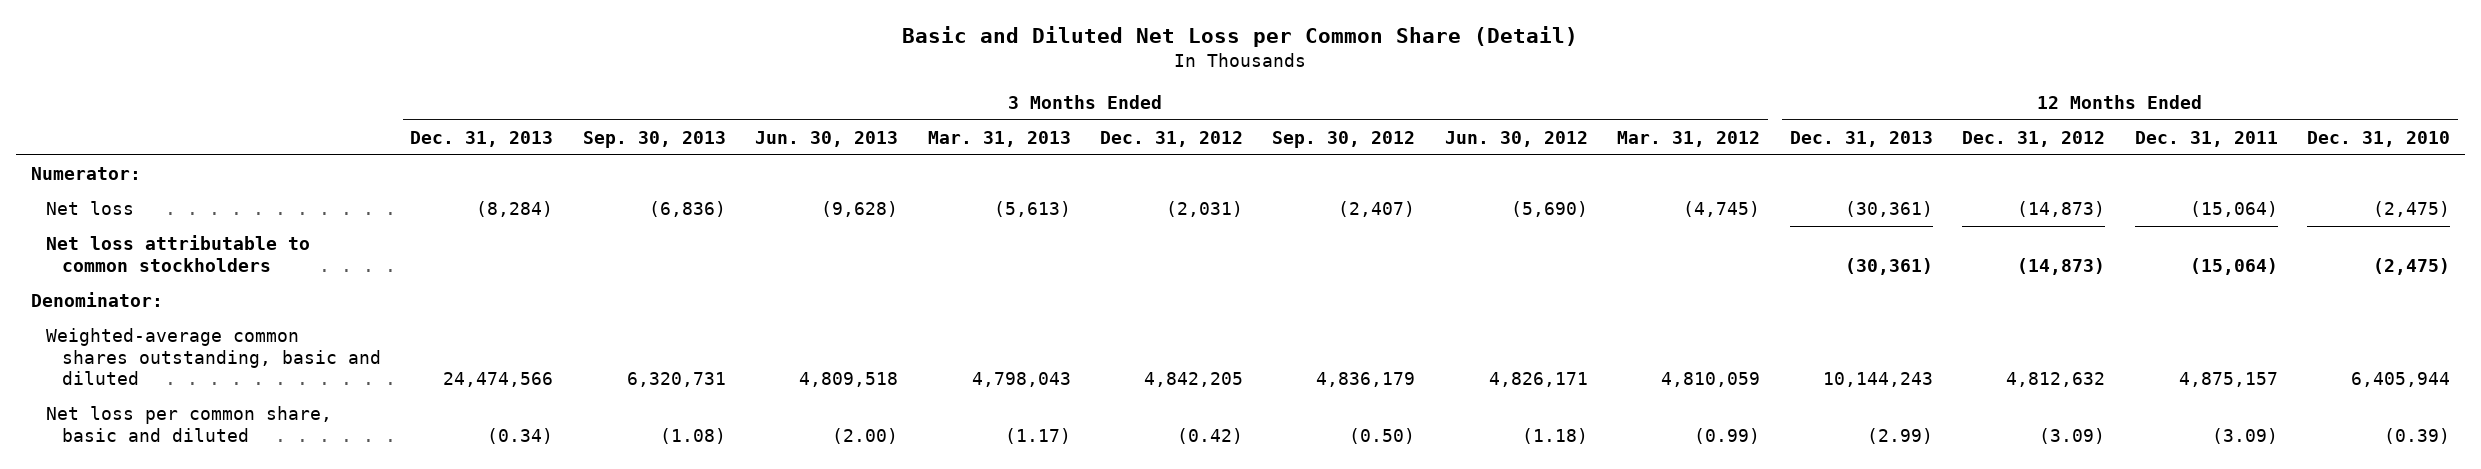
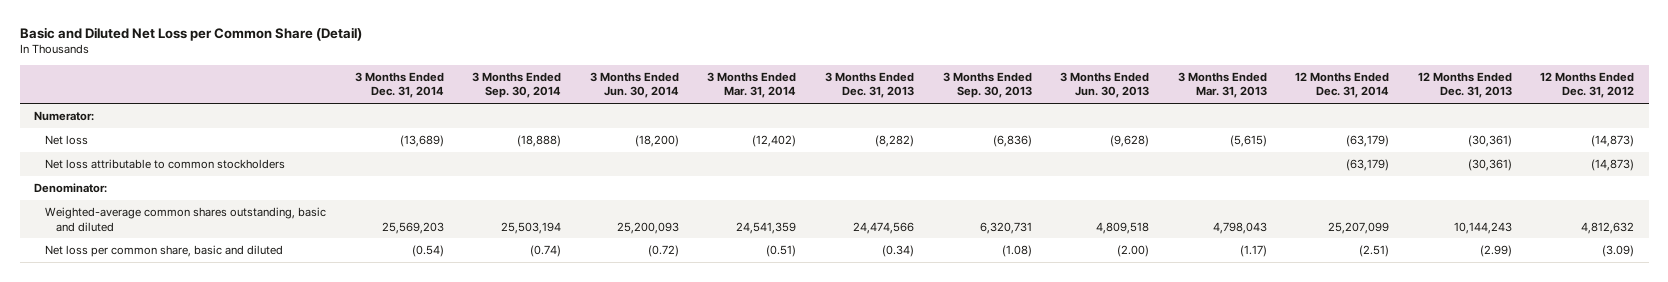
[1100,130,1244,147] Dec. 31, 2012 -> none
[1272,130,1416,148] Sep. 30, 2012 -> none
[1444,130,1588,147] Jun. 30, 2012 -> none
[1617,130,1761,147] Mar. 31, 2012 -> none
[2134,130,2278,147] Dec. 31, 2011 -> none
[2307,130,2451,147] Dec. 31, 2010 -> none
none -> [354,71,444,99] 3 Months Ended Dec. 31, 2014
none -> [472,71,562,99] 3 Months Ended Sep. 30, 2014
none -> [589,71,679,99] 3 Months Ended Jun. 30, 2014
none -> [707,71,797,99] 3 Months Ended Mar. 31, 2014
none -> [1295,71,1390,99] 12 Months Ended Dec. 31, 2014
[476,200,554,217] (8,284) -> [874,134,914,147] (8,282)
[993,200,1071,217] (5,613) -> [1229,134,1267,147] (5,615)

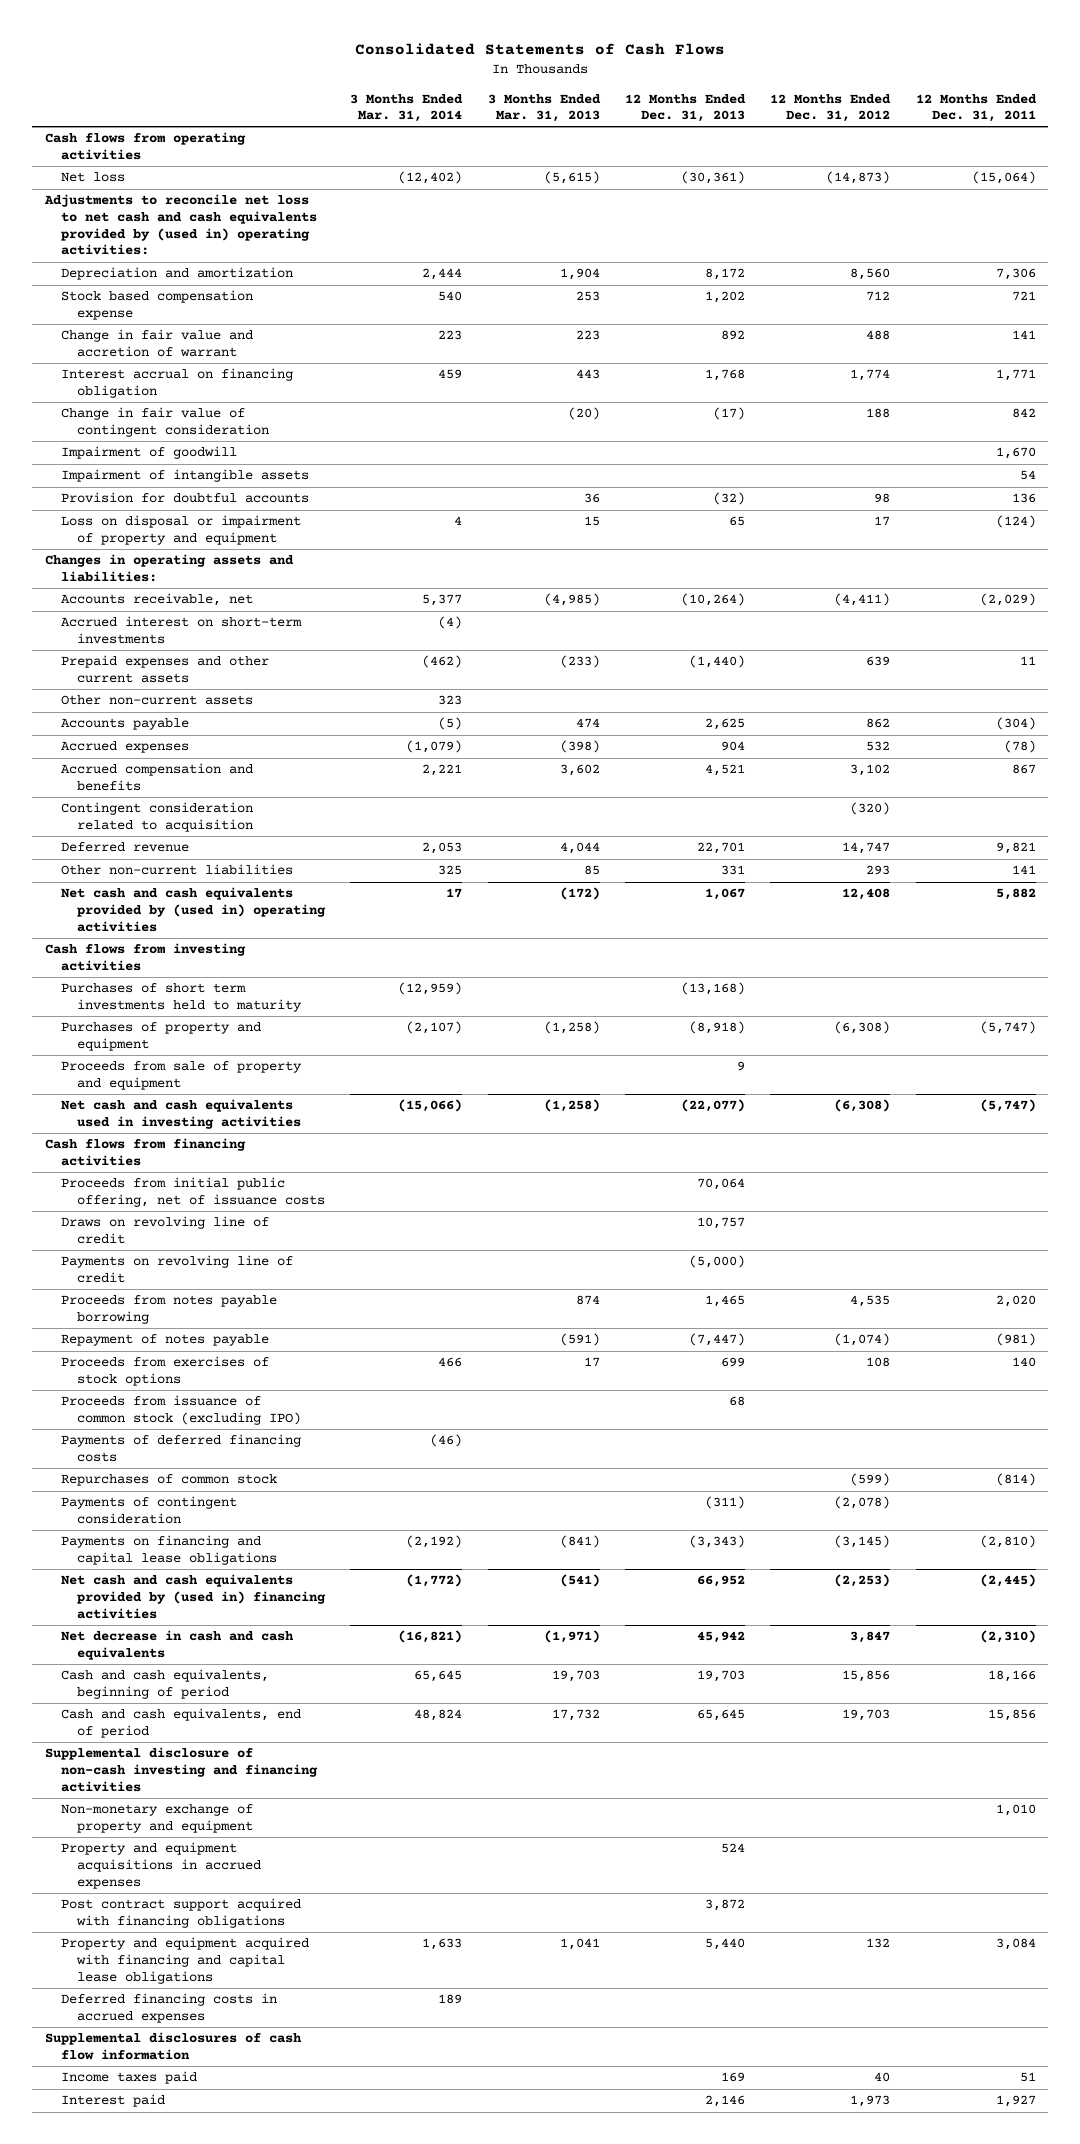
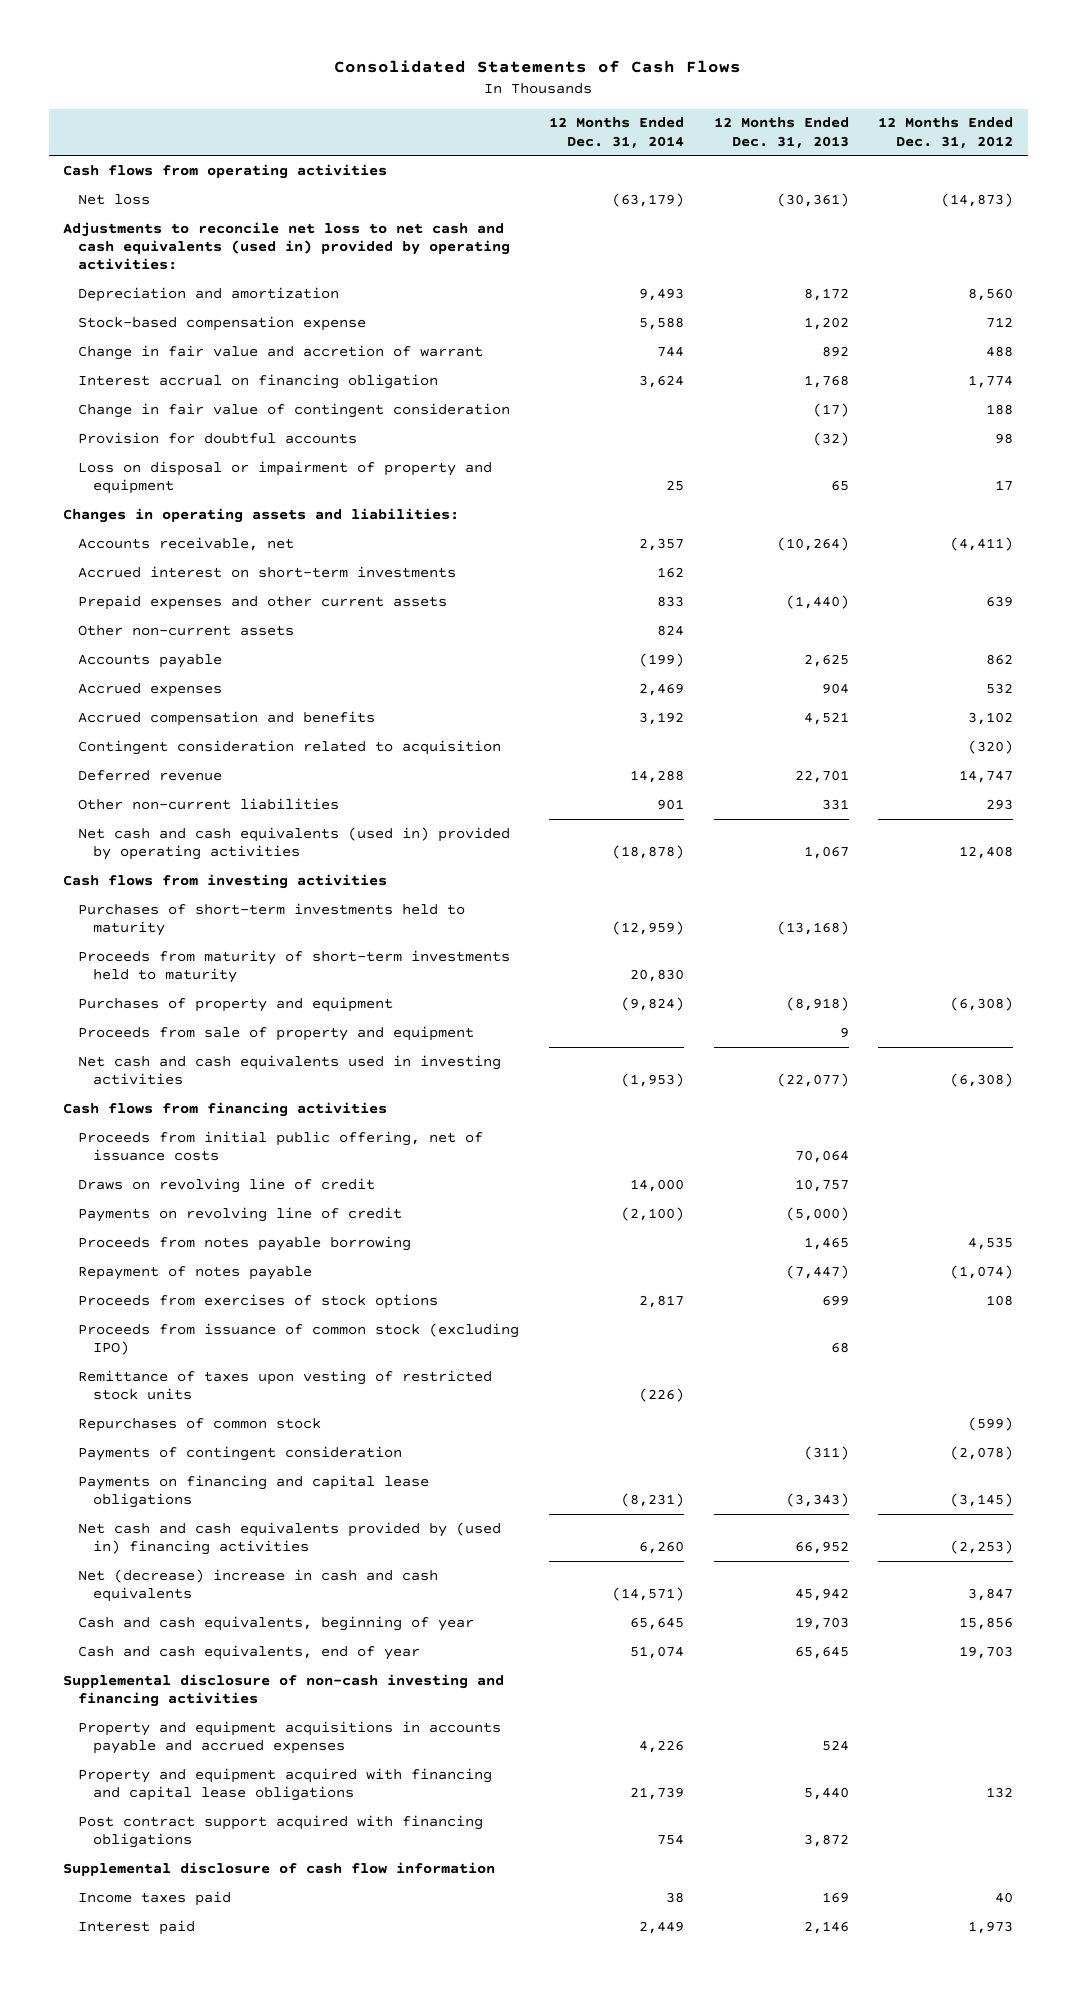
[350,93,464,123] 3 Months Ended Mar. 31, 2014 -> none
[487,93,601,123] 3 Months Ended Mar. 31, 2013 -> none
[915,93,1037,123] 12 Months Ended Dec. 31, 2011 -> none
none -> [548,117,684,149] 12 Months Ended Dec. 31, 2014
[43,194,317,256] Adjustments to reconcile net loss to net cash and cash equivalents provided by (used in) operating activities: -> [63,221,511,271] Adjustments to reconcile net loss to net cash and cash equivalents (used in) provided by operating activities:
[60,290,253,321] Stock based compensation expense -> [78,315,367,331] Stock-based compensation expense
[60,446,237,460] Impairment of goodwill -> none
[60,469,309,483] Impairment of intangible assets -> none
[60,887,326,932] Net cash and cash equivalents provided by (used in) operating activities -> [78,826,511,861] Net cash and cash equivalents (used in) provided by operating activities
[60,983,302,1013] Purchases of short term investments held to maturity -> [78,902,466,937] Purchases of short-term investments held to maturity
none -> [78,949,511,984] Proceeds from maturity of short-term investments held to maturity
[60,1434,301,1463] Payments of deferred financing costs -> none
none -> [78,1369,493,1401] Remittance of taxes upon vesting of restricted stock units
[60,1630,294,1661] Net decrease in cash and cash equivalents -> [78,1568,439,1603] Net (decrease) increase in cash and cash equivalents
[60,1669,269,1700] Cash and cash equivalents, beginning of period -> [78,1615,475,1631] Cash and cash equivalents, beginning of year
[60,1708,301,1739] Cash and cash equivalents, end of period -> [78,1644,421,1660] Cash and cash equivalents, end of year
[60,1804,253,1834] Non-monetary exchange of property and equipment -> none
[60,1842,261,1889] Property and equipment acquisitions in accrued expenses -> [78,1720,502,1755] Property and equipment acquisitions in accounts payable and accrued expenses
[60,1993,277,2024] Deferred financing costs in accrued expenses -> none
[60,1898,301,1929] Post contract support acquired with financing obligations -> [78,1814,484,1849] Post contract support acquired with financing obligations
[44,2032,302,2061] Supplemental disclosures of cash flow information -> [63,1861,496,1876] Supplemental disclosure of cash flow information

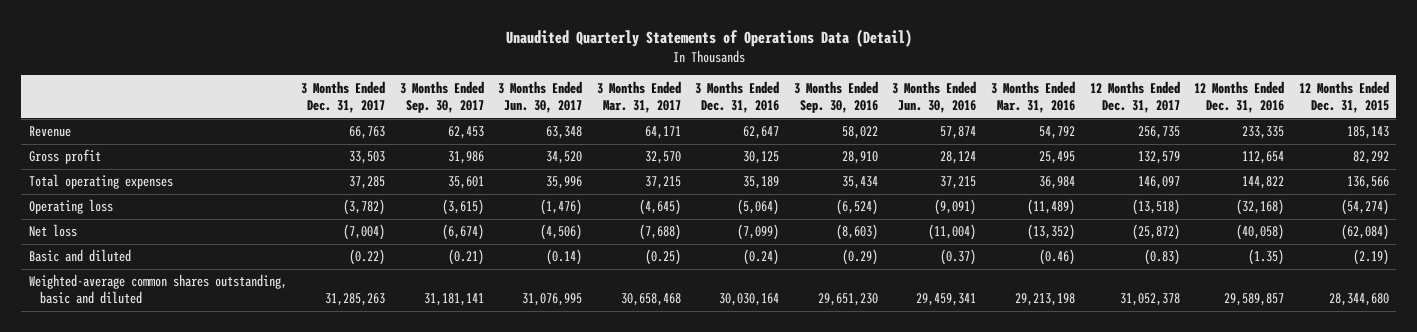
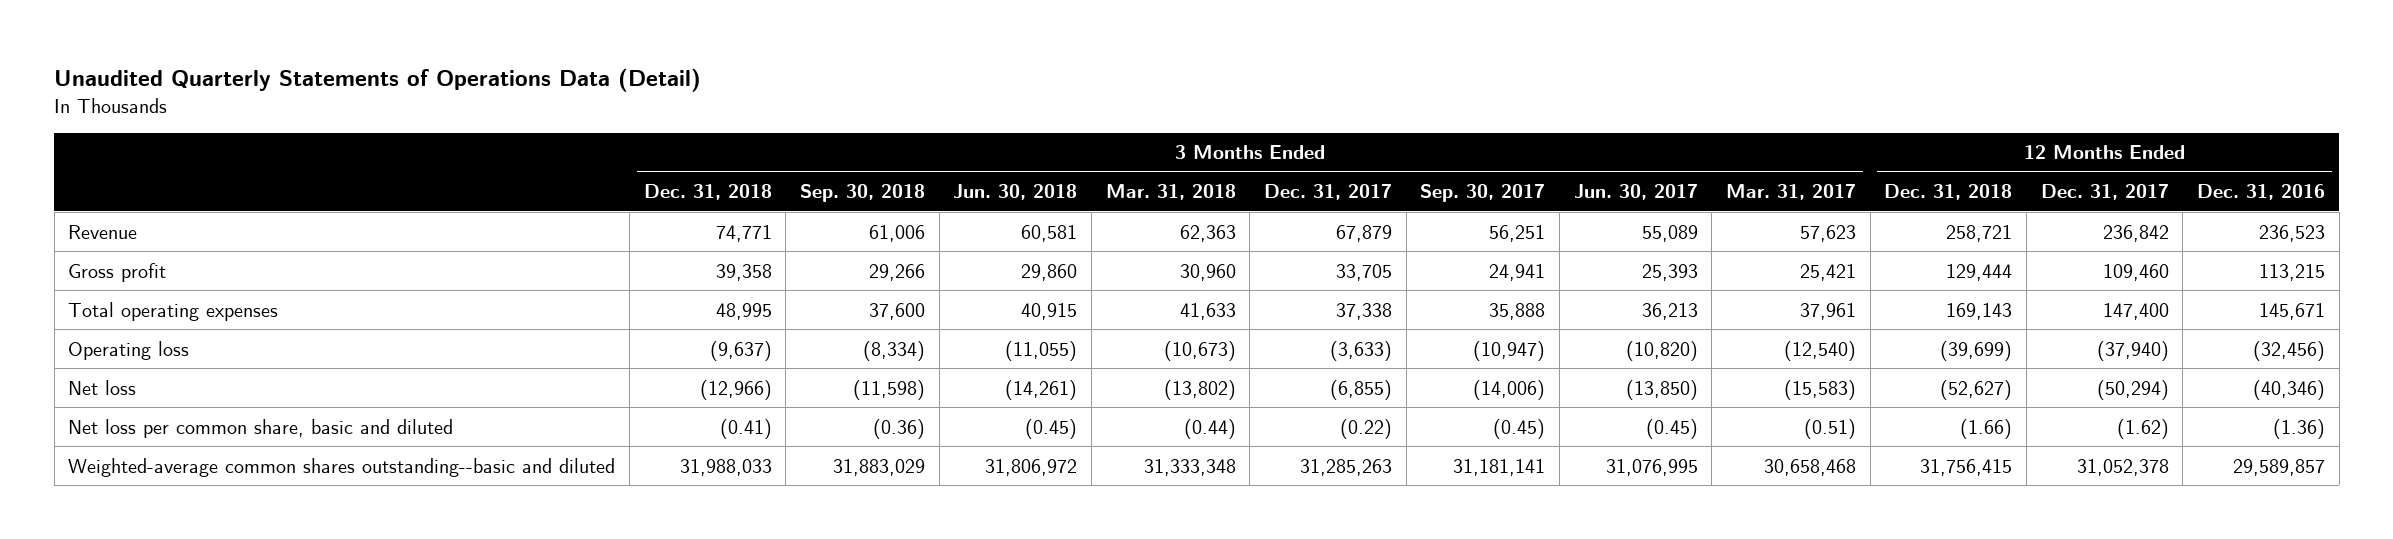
[695,80,780,113] 3 Months Ended Dec. 31, 2016 -> none
[793,80,878,113] 3 Months Ended Sep. 30, 2016 -> none
[892,80,977,113] 3 Months Ended Jun. 30, 2016 -> none
[990,80,1075,113] 3 Months Ended Mar. 31, 2016 -> none
[1298,80,1389,113] 12 Months Ended Dec. 31, 2015 -> none
none -> [643,184,772,201] Dec. 31, 2018
none -> [800,184,926,203] Sep. 30, 2018
none -> [953,184,1078,201] Jun. 30, 2018
none -> [1105,184,1236,201] Mar. 31, 2018
none -> [1884,184,2013,201] Dec. 31, 2018
[349,126,386,140] 66,763 -> [1336,224,1393,242] 67,879
[447,126,484,140] 62,453 -> [1489,224,1546,242] 56,251
[546,126,583,140] 63,348 -> [1641,224,1698,242] 55,089
[644,126,681,140] 64,171 -> [1800,224,1857,242] 57,623
[1137,126,1180,140] 256,735 -> [2102,224,2169,242] 236,842
[1242,126,1285,140] 233,335 -> [2259,224,2326,242] 236,523
[349,151,386,165] 33,503 -> [1336,263,1393,281] 33,705
[447,151,484,165] 31,986 -> [1489,263,1546,281] 24,941
[546,151,583,165] 34,520 -> [1641,263,1698,281] 25,393
[644,151,681,165] 32,570 -> [1800,263,1857,281] 25,421
[1137,151,1180,165] 132,579 -> [2102,263,2169,281] 109,460
[1242,151,1285,165] 112,654 -> [2259,263,2326,281] 113,215
[349,176,386,190] 37,285 -> [1336,302,1393,320] 37,338
[447,176,484,190] 35,601 -> [1489,302,1546,320] 35,888
[546,176,583,190] 35,996 -> [1641,302,1698,320] 36,213
[644,176,681,190] 37,215 -> [1800,302,1857,320] 37,961
[1137,176,1180,190] 146,097 -> [2102,302,2169,320] 147,400
[1242,176,1285,190] 144,822 -> [2259,302,2326,320] 145,671
[343,199,386,216] (3,782) -> [1330,340,1393,361] (3,633)
[441,199,484,216] (3,615) -> [1473,340,1546,361] (10,947)
[540,199,583,216] (1,476) -> [1625,340,1698,361] (10,820)
[638,199,681,216] (4,645) -> [1784,340,1857,361] (12,540)
[1131,199,1180,216] (13,518) -> [2096,340,2169,361] (37,940)
[1236,199,1285,216] (32,168) -> [2253,340,2326,361] (32,456)
[343,224,386,241] (7,004) -> [1330,379,1393,400] (6,855)
[441,224,484,241] (6,674) -> [1473,379,1546,400] (14,006)
[540,224,583,241] (4,506) -> [1625,379,1698,400] (13,850)
[638,224,681,241] (7,688) -> [1784,379,1857,400] (15,583)
[1131,224,1180,241] (25,872) -> [2096,379,2169,400] (50,294)
[1236,224,1285,241] (40,058) -> [2253,379,2326,400] (40,346)
[28,249,131,263] Basic and diluted -> [68,418,454,438] Net loss per common share, basic and diluted
[447,249,484,266] (0.21) -> [1493,418,1546,439] (0.45)
[546,249,583,266] (0.14) -> [1645,418,1698,439] (0.45)
[644,249,681,266] (0.25) -> [1804,418,1857,439] (0.51)
[1143,249,1180,266] (0.83) -> [2116,418,2169,439] (1.62)
[1248,249,1285,266] (1.35) -> [2273,418,2326,439] (1.36)
[28,274,287,305] Weighted-average common shares outstanding, basic and diluted -> [68,457,616,477] Weighted-average common shares outstanding--basic and diluted

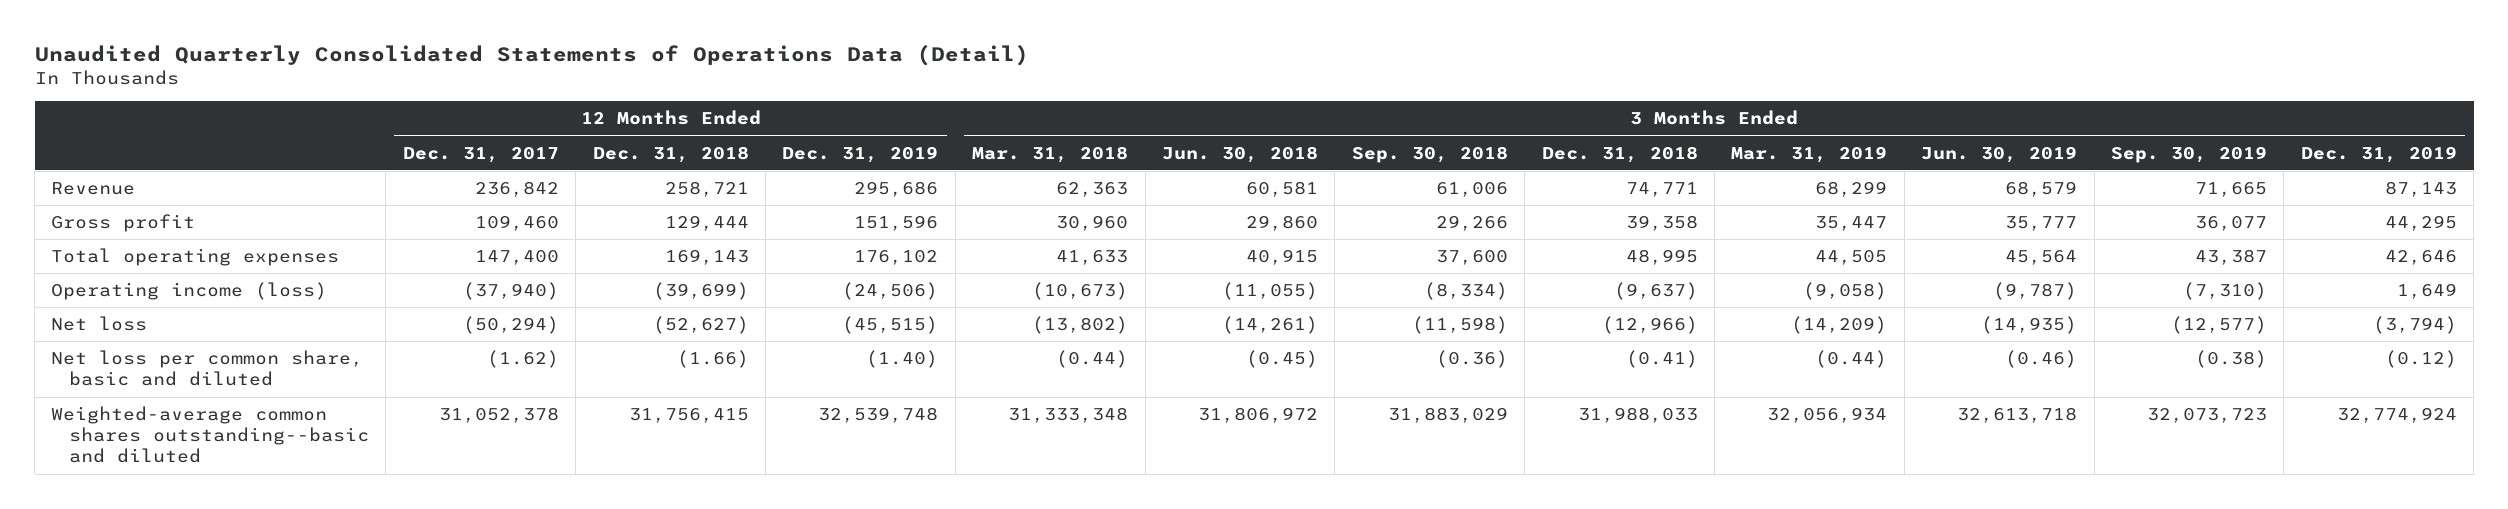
[54,67,702,92] Unaudited Quarterly Statements of Operations Data (Detail) -> [34,45,1029,67] Unaudited Quarterly Consolidated Statements of Operations Data (Detail)
[1264,184,1393,201] Dec. 31, 2017 -> none
[1420,184,1546,203] Sep. 30, 2017 -> none
[1573,184,1698,201] Jun. 30, 2017 -> none
[1726,184,1857,201] Mar. 31, 2017 -> none
[2197,184,2326,201] Dec. 31, 2016 -> none
none -> [782,145,939,163] Dec. 31, 2019
none -> [1731,145,1888,163] Mar. 31, 2019
none -> [1921,145,2078,163] Jun. 30, 2019
none -> [2110,145,2267,163] Sep. 30, 2019
none -> [2300,145,2457,163] Dec. 31, 2019
[68,340,190,360] Operating loss -> [51,282,328,301] Operating income (loss)

